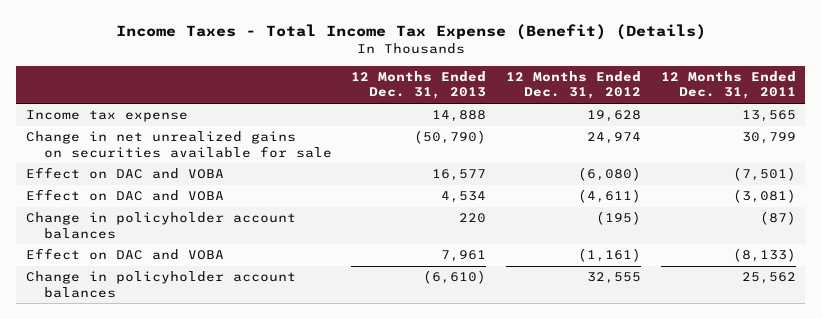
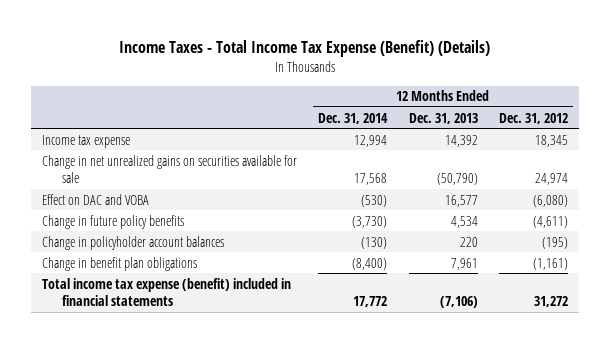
[660,71,796,100] 12 Months Ended Dec. 31, 2011 -> none
none -> [318,112,389,124] Dec. 31, 2014
[432,110,487,123] 14,888 -> [444,134,478,147] 14,392
[586,110,641,123] 19,628 -> [535,134,569,147] 18,345
[26,189,225,202] Effect on DAC and VOBA -> [41,214,184,229] Change in future policy benefits
[26,271,297,298] Change in policyholder account balances -> none
[26,248,225,261] Effect on DAC and VOBA -> [41,256,197,271] Change in benefit plan obligations
none -> [41,277,291,306] Total income tax expense (benefit) included in financial statements

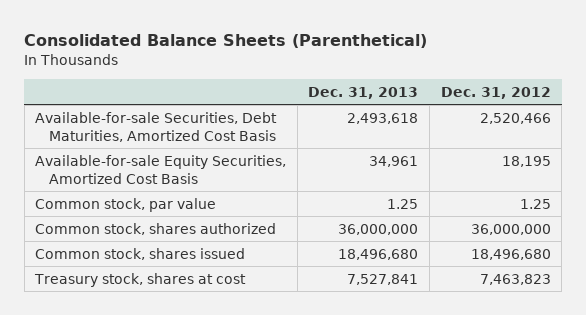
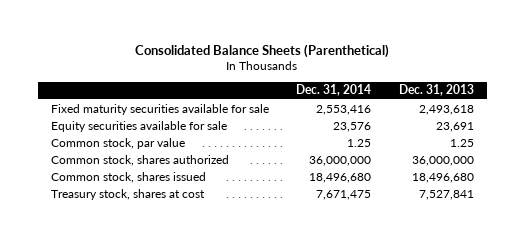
[440,86,551,99] Dec. 31, 2012 -> none
none -> [296,84,372,97] Dec. 31, 2014
[35,111,278,142] Available-for-sale Securities, Debt Maturities, Amortized Cost Basis -> [51,103,270,115] Fixed maturity securities available for sale
[35,154,287,184] Available-for-sale Equity Securities, Amortized Cost Basis -> [51,120,228,132] Equity securities available for sale
[369,155,419,167] 34,961 -> [435,121,474,132] 23,691

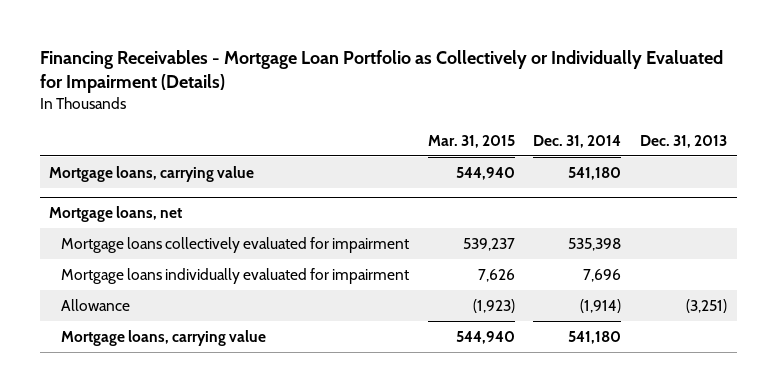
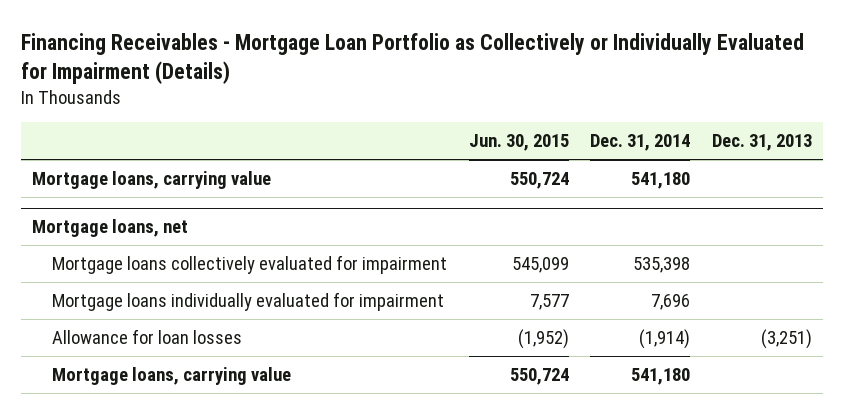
[427,134,515,148] Mar. 31, 2015 -> none
none -> [468,134,569,152] Jun. 30, 2015
[60,298,130,311] Allowance -> [52,328,243,344] Allowance for loan losses

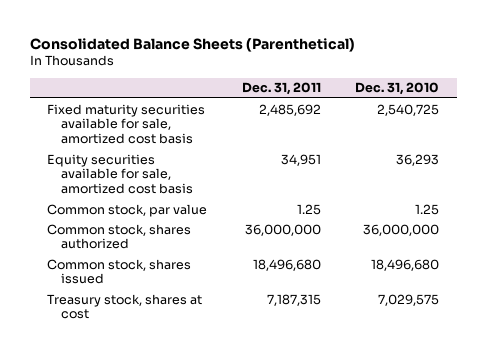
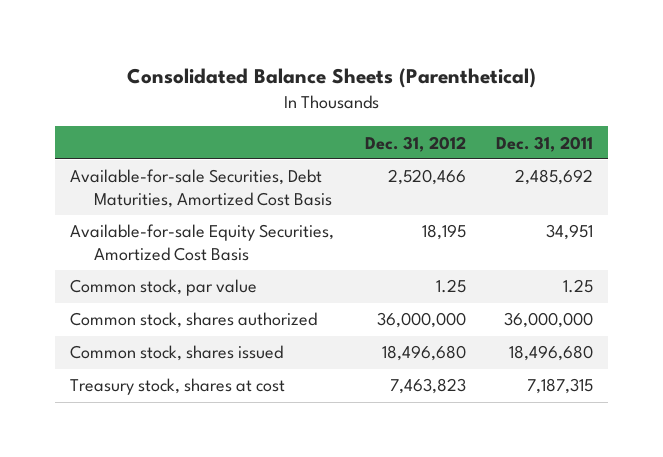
[355,82,440,96] Dec. 31, 2010 -> none
none -> [364,135,466,152] Dec. 31, 2012
[46,103,205,145] Fixed maturity securities available for sale, amortized cost basis -> [70,169,333,208] Available-for-sale Securities, Debt Maturities, Amortized Cost Basis
[46,153,194,195] Equity securities available for sale, amortized cost basis -> [70,224,335,261] Available-for-sale Equity Securities, Amortized Cost Basis

